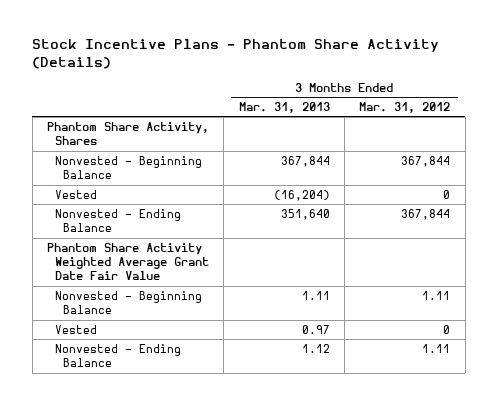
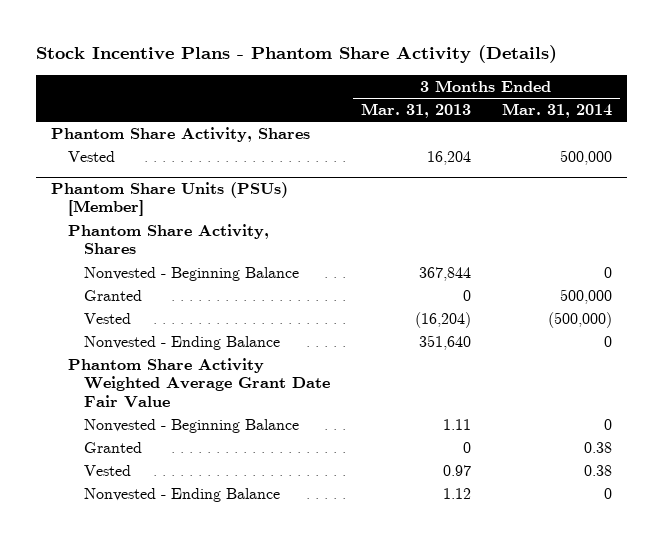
[359,101,451,113] Mar. 31, 2012 -> none
none -> [501,103,612,119] Mar. 31, 2014
none -> [67,150,115,162] Vested
none -> [51,182,289,217] Phantom Share Units (PSUs) [Member]
none -> [67,223,269,255] Phantom Share Activity, Shares
none -> [84,289,143,301] Granted
none -> [84,441,143,453] Granted

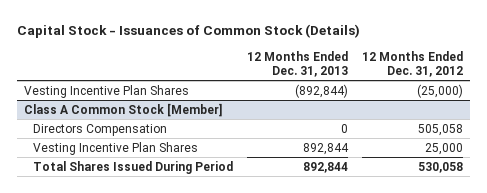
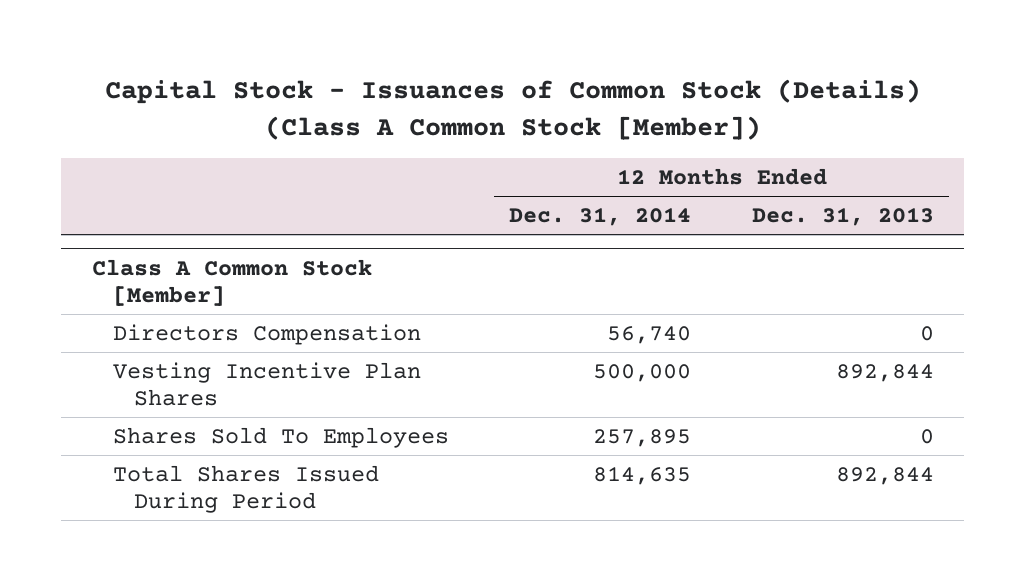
[17,24,361,39] Capital Stock - Issuances of Common Stock (Details) -> [104,78,921,140] Capital Stock - Issuances of Common Stock (Details) (Class A Common Stock [Member])
[361,50,463,78] 12 Months Ended Dec. 31, 2012 -> none
none -> [509,207,692,227] Dec. 31, 2014
[24,84,190,98] Vesting Incentive Plan Shares -> none
none -> [112,426,449,448] Shares Sold To Employees

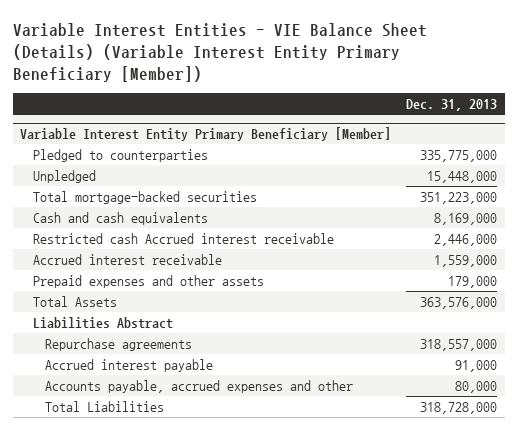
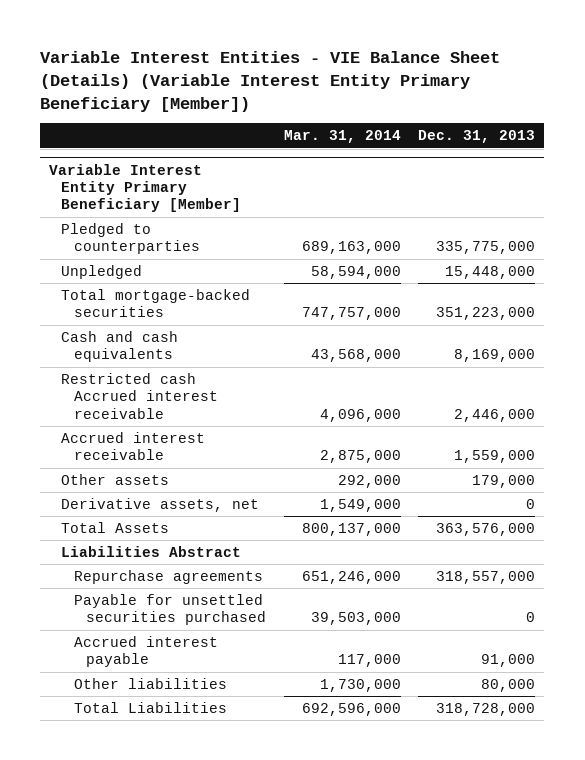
none -> [283,130,401,144] Mar. 31, 2014
[32,274,264,288] Prepaid expenses and other assets -> [61,474,170,486] Other assets
none -> [61,498,260,513] Derivative assets, net
none -> [73,594,267,626] Payable for unsettled securities purchased
[45,379,354,393] Accounts payable, accrued expenses and other -> [73,678,227,690] Other liabilities

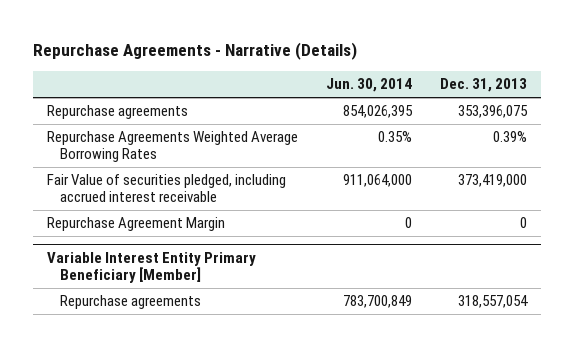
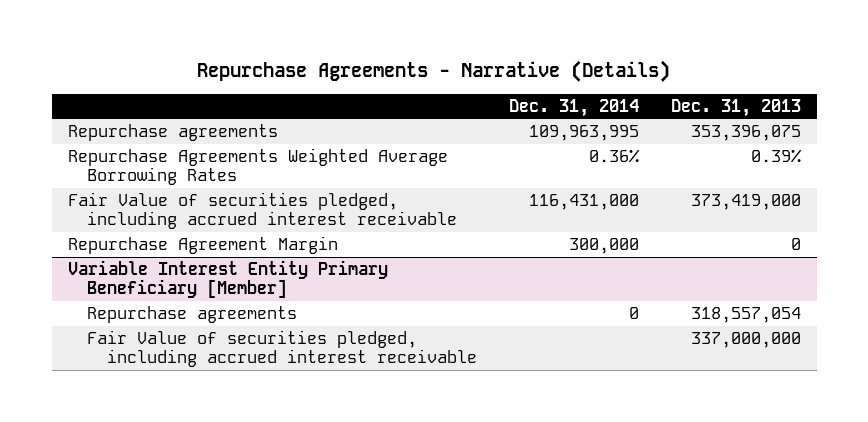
[326,78,413,93] Jun. 30, 2014 -> none
none -> [508,98,639,117] Dec. 31, 2014
none -> [87,330,478,368] Fair Value of securities pledged, including accrued interest receivable

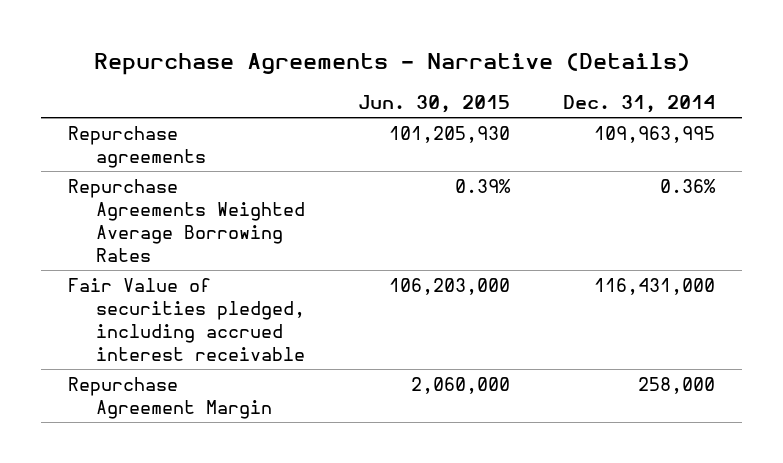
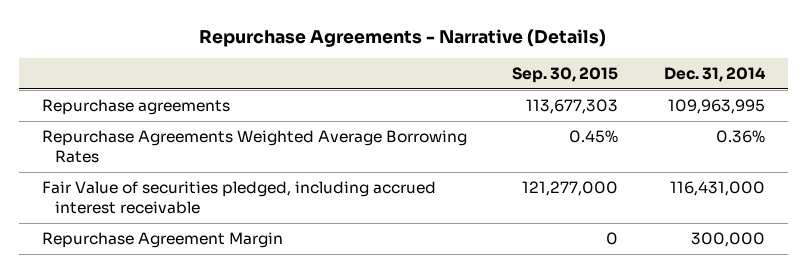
[358,95,511,114] Jun. 30, 2015 -> none
none -> [512,67,619,84] Sep. 30, 2015
[638,376,716,394] 258,000 -> [691,232,766,248] 300,000

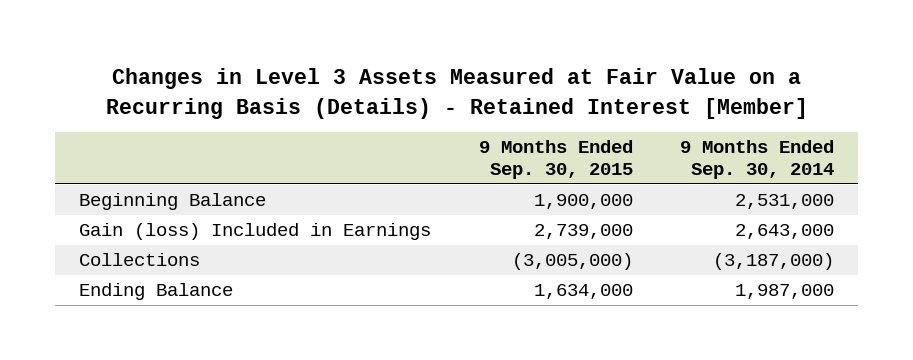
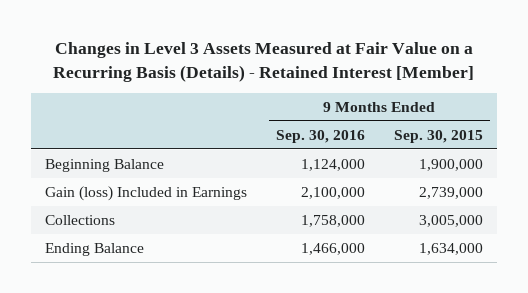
[680,140,835,180] 9 Months Ended Sep. 30, 2014 -> none
none -> [275,129,365,143] Sep. 30, 2016
[511,253,633,271] (3,005,000) -> [418,214,483,227] 3,005,000

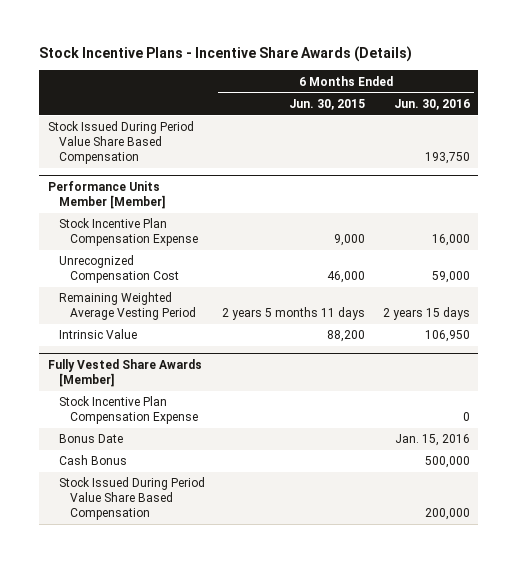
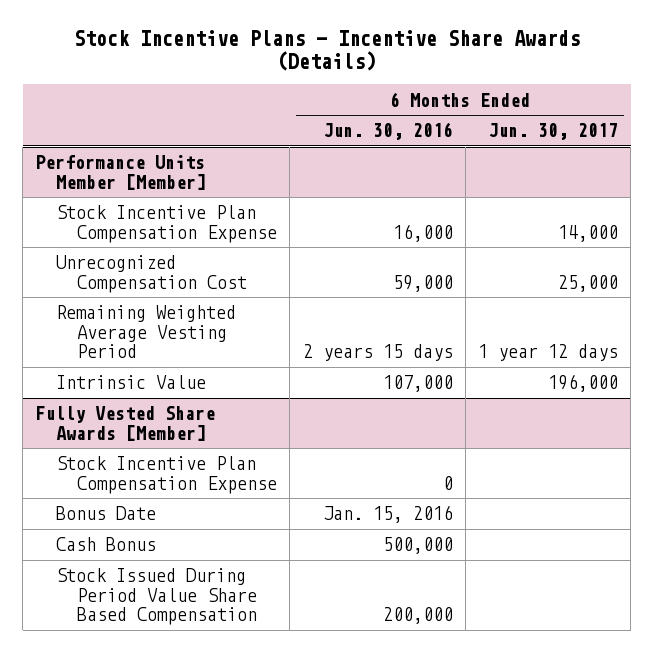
[289,98,366,110] Jun. 30, 2015 -> none
none -> [487,123,618,141] Jun. 30, 2017
[47,121,194,165] Stock Issued During Period Value Share Based Compensation -> none
[424,330,470,343] 106,950 -> [382,375,453,393] 107,000

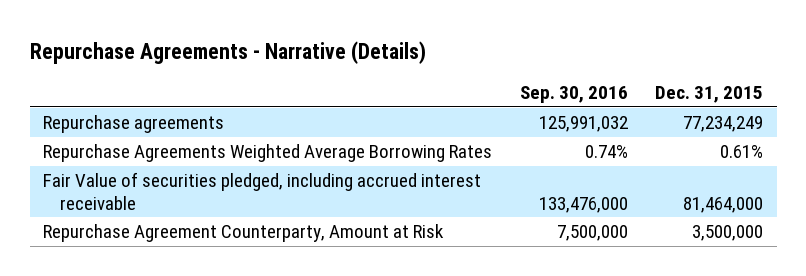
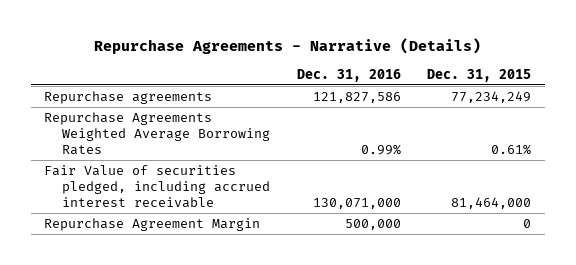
[519,85,628,103] Sep. 30, 2016 -> none
none -> [296,68,401,82] Dec. 31, 2016
[43,224,445,243] Repurchase Agreement Counterparty, Amount at Risk -> none
none -> [44,218,261,232] Repurchase Agreement Margin

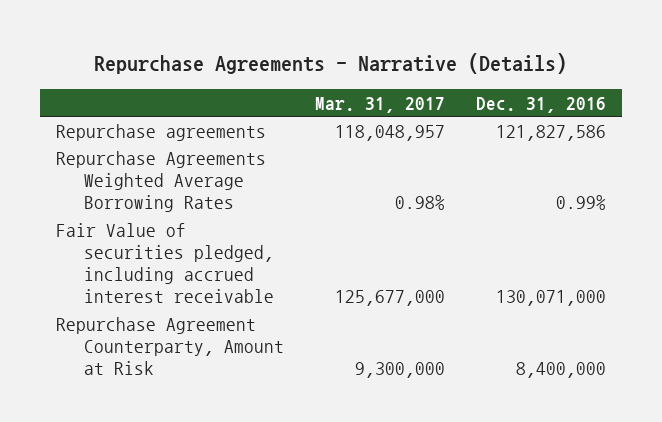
[427,68,532,82] Dec. 31, 2015 -> none
none -> [315,96,446,113] Mar. 31, 2017
[44,218,261,232] Repurchase Agreement Margin -> none
none -> [55,316,285,376] Repurchase Agreement Counterparty, Amount at Risk

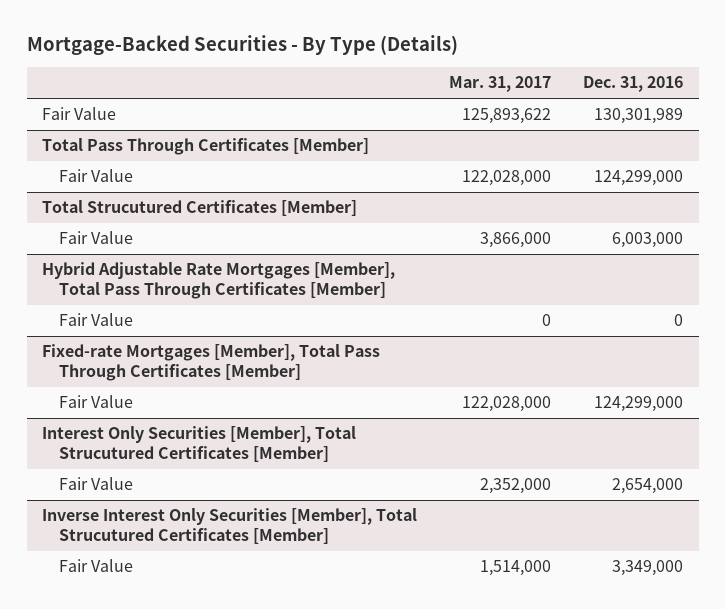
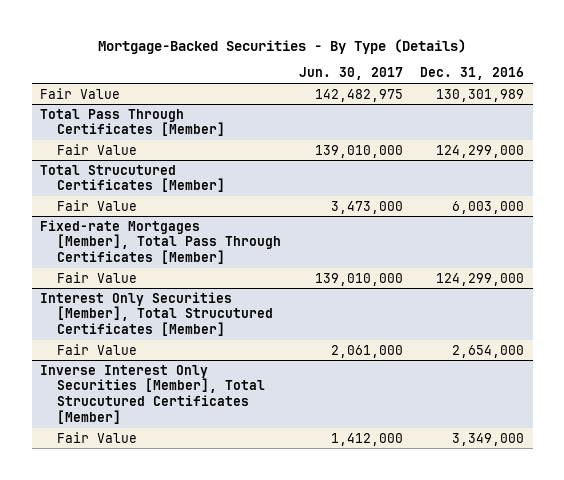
[449,76,552,93] Mar. 31, 2017 -> none
none -> [298,67,403,81] Jun. 30, 2017
[42,262,396,300] Hybrid Adjustable Rate Mortgages [Member], Total Pass Through Certificates [Member] -> none
[59,313,134,327] Fair Value -> none

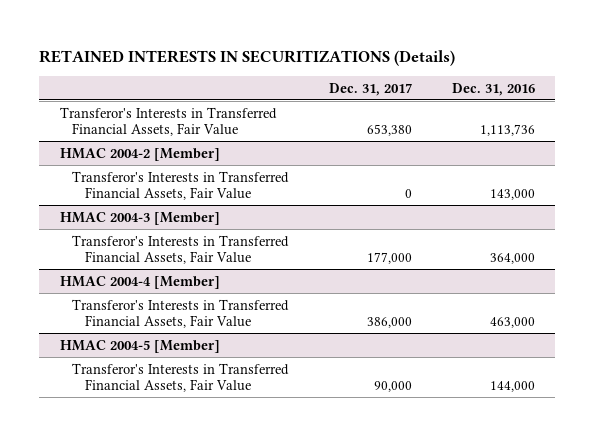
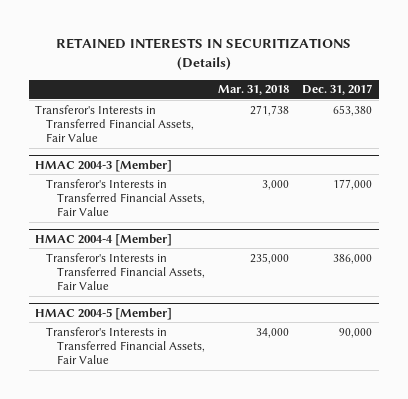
[452,82,536,96] Dec. 31, 2016 -> none
none -> [218,85,290,96] Mar. 31, 2018
[59,147,220,161] HMAC 2004-2 [Member] -> none
[72,170,290,201] Transferor's Interests in Transferred Financial Assets, Fair Value -> none

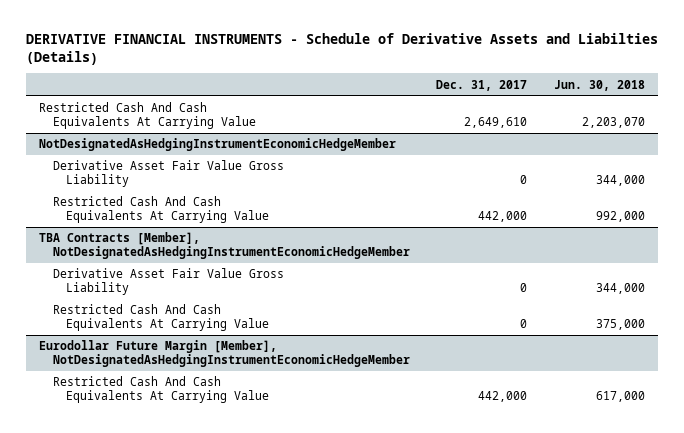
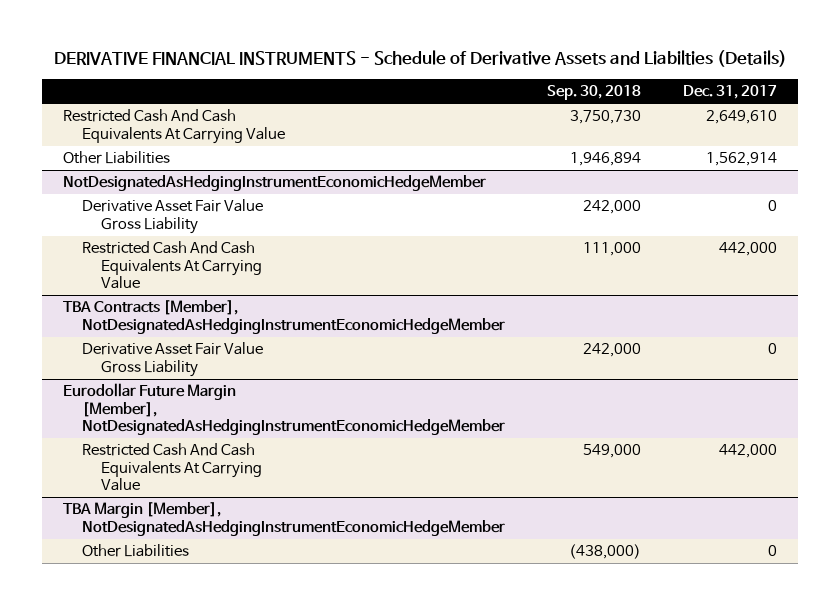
[553,79,645,91] Jun. 30, 2018 -> none
none -> [547,85,642,101] Sep. 30, 2018
none -> [62,151,170,165] Other Liabilities
[52,304,270,331] Restricted Cash And Cash Equivalents At Carrying Value -> none
none -> [62,502,506,536] TBA Margin [Member], NotDesignatedAsHedgingInstrumentEconomicHedgeMember
none -> [82,544,190,558] Other Liabilities

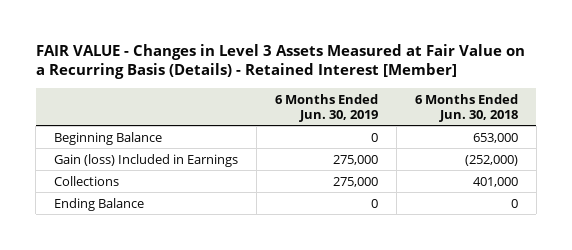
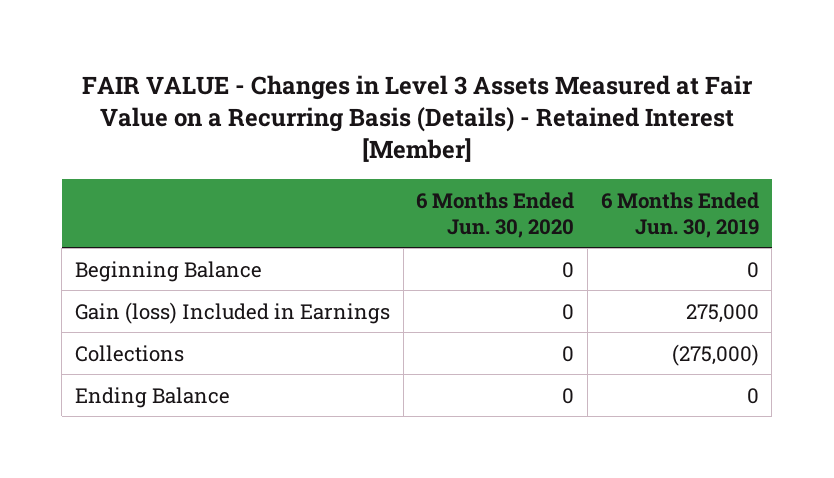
[414,93,518,122] 6 Months Ended Jun. 30, 2018 -> none
none -> [416,191,575,238] 6 Months Ended Jun. 30, 2020
[332,176,378,187] 275,000 -> [671,343,759,366] (275,000)

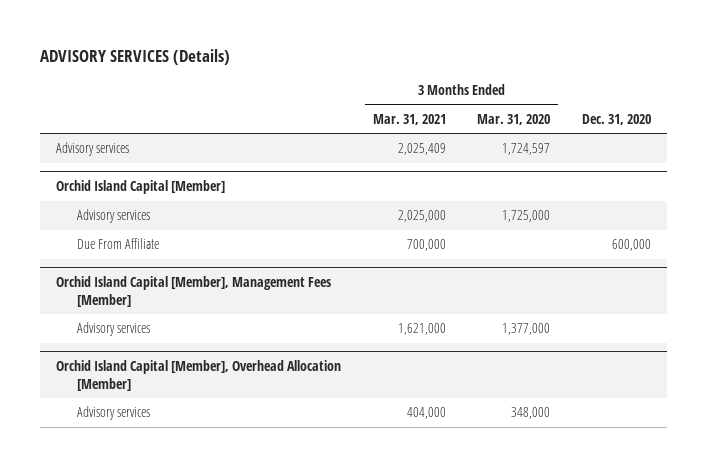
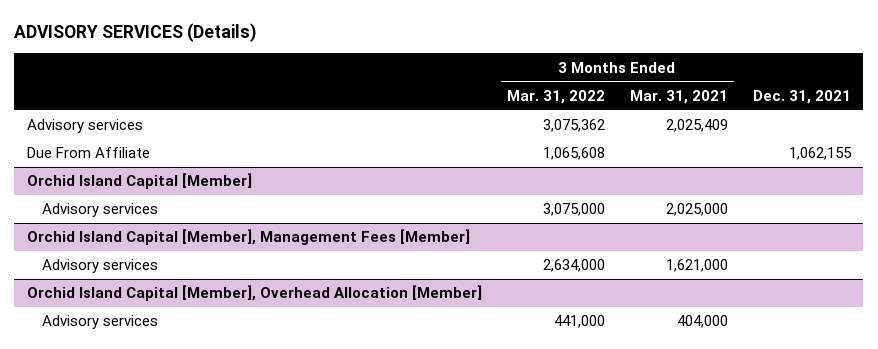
[477,114,551,126] Mar. 31, 2020 -> none
[582,114,652,126] Dec. 31, 2020 -> none
none -> [506,89,605,104] Mar. 31, 2022
none -> [752,89,851,104] Dec. 31, 2021
none -> [26,147,150,159] Due From Affiliate
[77,238,160,250] Due From Affiliate -> none

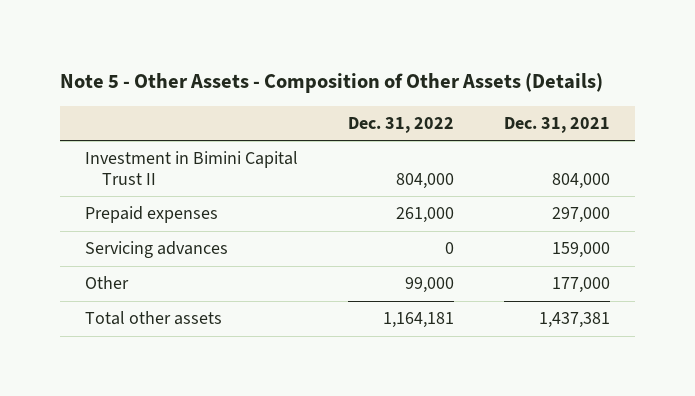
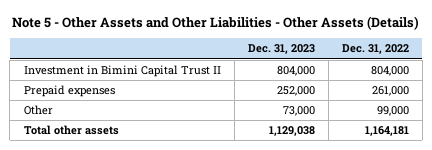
[60,72,604,93] Note 5 - Other Assets - Composition of Other Assets (Details) -> [12,16,420,31] Note 5 - Other Assets and Other Liabilities - Other Assets (Details)
[503,116,610,133] Dec. 31, 2021 -> none
none -> [247,44,315,55] Dec. 31, 2023
[85,241,229,259] Servicing advances -> none

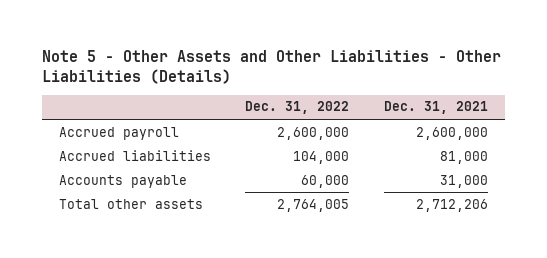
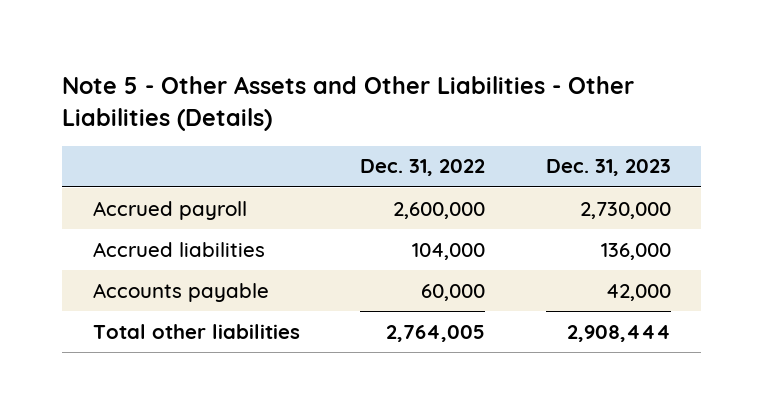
[383,101,488,115] Dec. 31, 2021 -> none
none -> [546,159,672,177] Dec. 31, 2023
[59,198,204,209] Total other assets -> [92,323,300,339] Total other liabilities

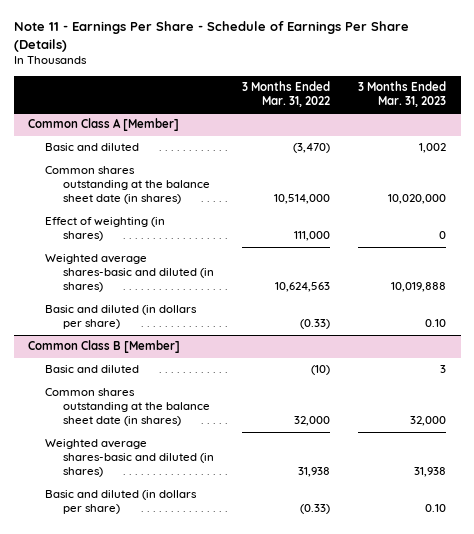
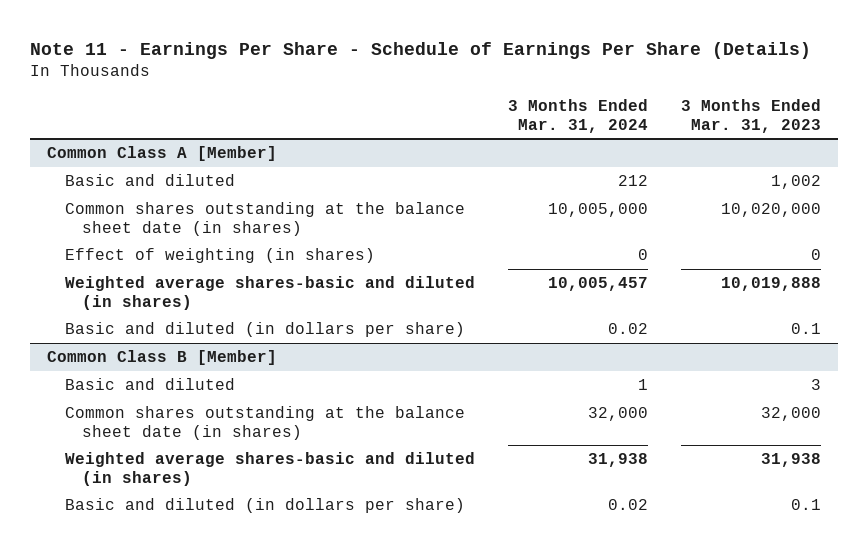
[241,80,330,107] 3 Months Ended Mar. 31, 2022 -> none
none -> [507,99,648,133] 3 Months Ended Mar. 31, 2024
[425,319,447,328] 0.10 -> [791,323,822,335] 0.1
[425,504,447,513] 0.10 -> [791,499,822,511] 0.1

